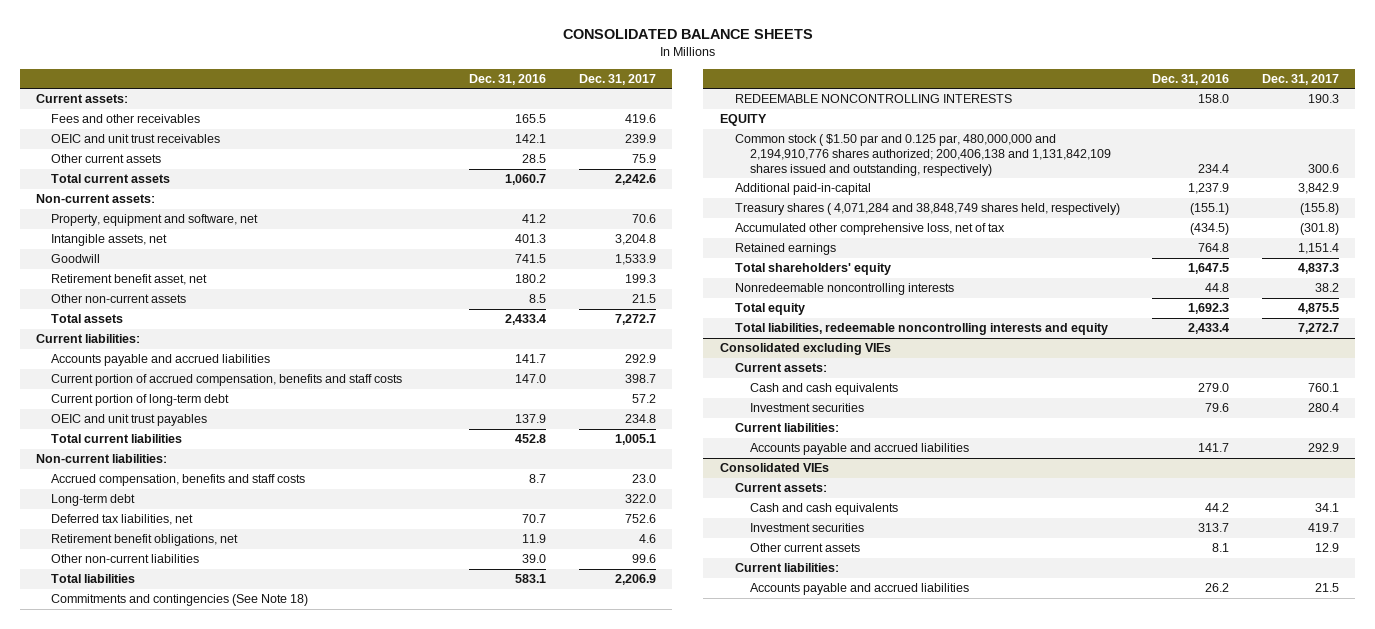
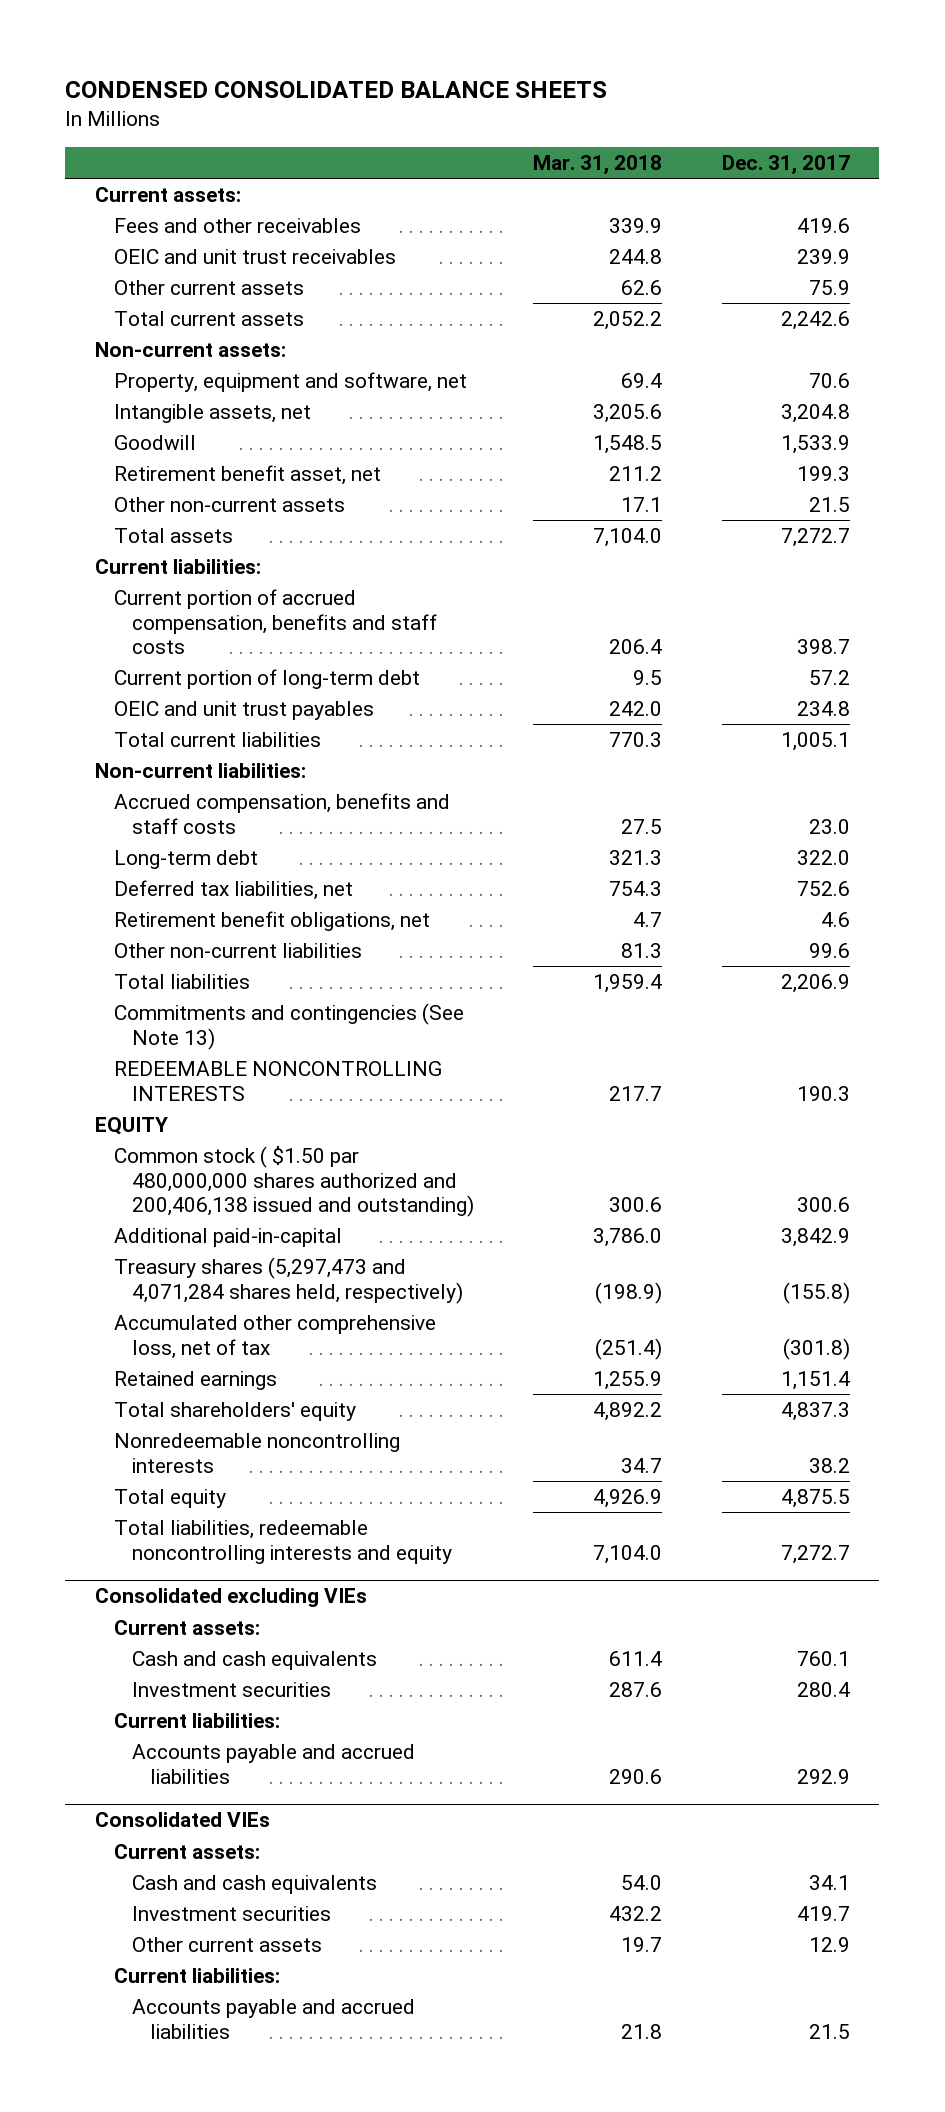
[562,29,813,40] CONSOLIDATED BALANCE SHEETS -> [65,80,608,98] CONDENSED CONSOLIDATED BALANCE SHEETS
[468,73,546,85] Dec. 31, 2016 -> none
none -> [533,154,663,175] Mar. 31, 2018
[51,354,271,367] Accounts payable and accrued liabilities -> none
[51,594,309,607] Commitments and contingencies (See Note 18) -> [113,1003,464,1050] Commitments and contingencies (See Note 13)
[734,134,1112,176] Common stock ( $1.50 par and 0.125 par, 480,000,000 and 2,194,910,776 shares authorized; 200,406,138 and 1,131,842,109 shares issued and outstanding, respectively) -> [113,1146,474,1217] Common stock ( $1.50 par 480,000,000 shares authorized and 200,406,138 issued and outstanding)
[734,203,1120,216] Treasury shares ( 4,071,284 and 38,848,749 shares held, respectively) -> [113,1257,463,1304] Treasury shares (5,297,473 and 4,071,284 shares held, respectively)

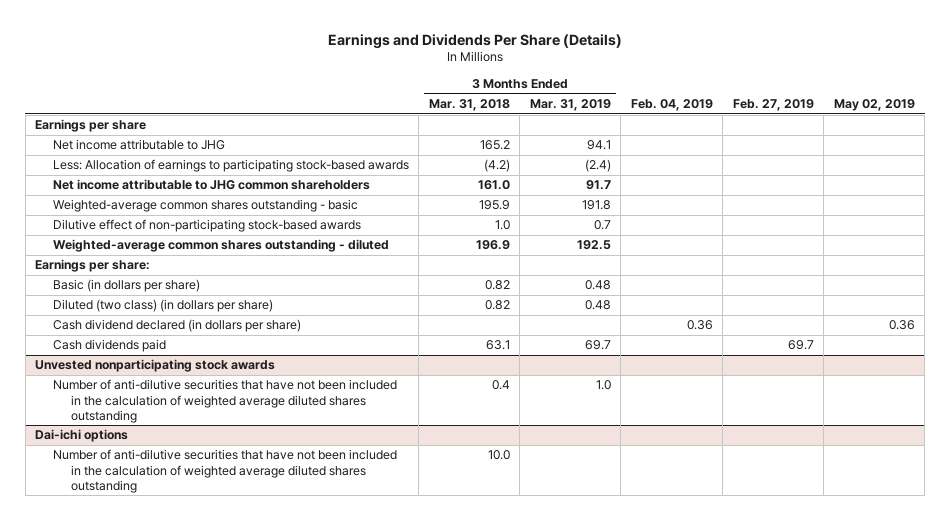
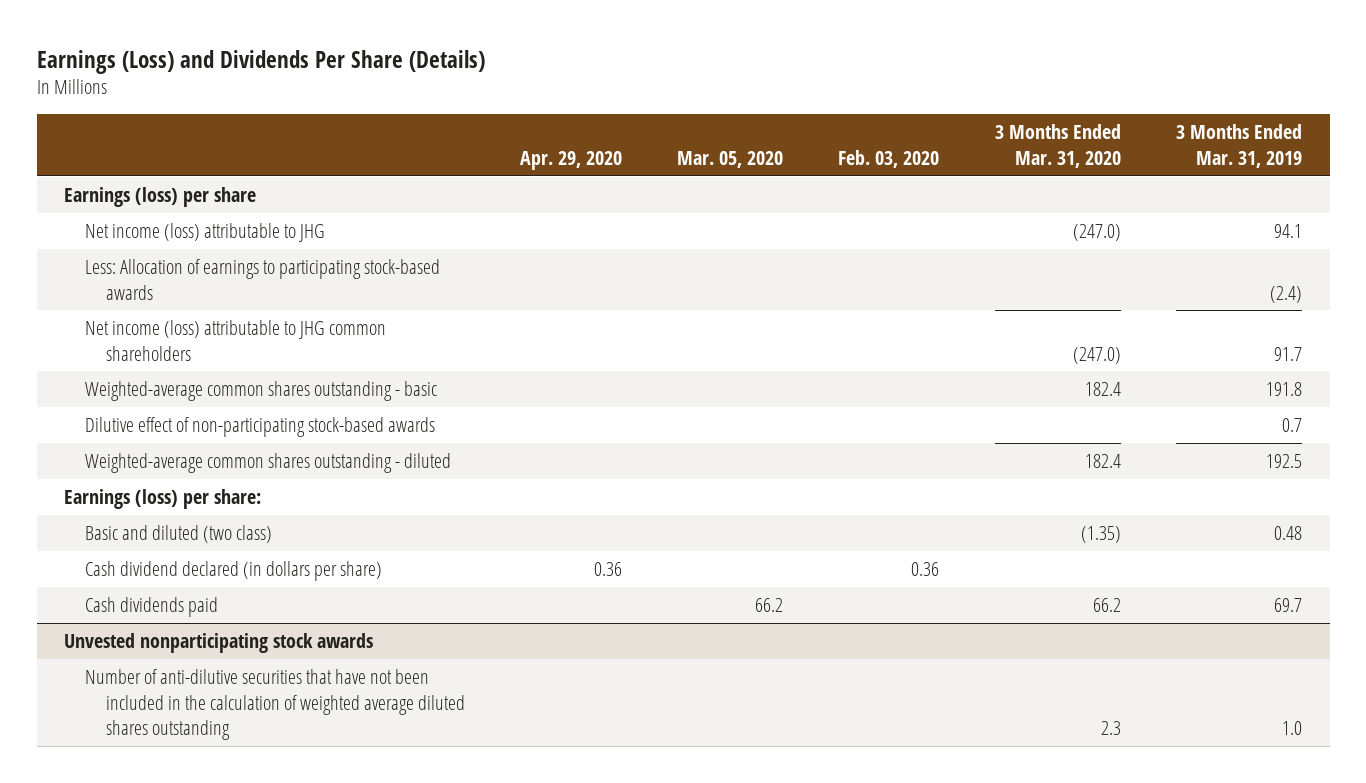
[327,33,622,49] Earnings and Dividends Per Share (Details) -> [36,49,485,74] Earnings (Loss) and Dividends Per Share (Details)
[428,99,510,112] Mar. 31, 2018 -> none
[630,99,713,112] Feb. 04, 2019 -> none
[732,99,814,112] Feb. 27, 2019 -> none
[833,99,915,112] May 02, 2019 -> none
none -> [519,150,622,170] Apr. 29, 2020
none -> [677,150,784,168] Mar. 05, 2020
none -> [838,149,940,168] Feb. 03, 2020
none -> [994,124,1121,168] 3 Months Ended Mar. 31, 2020
[35,119,147,133] Earnings per share -> [64,187,257,208] Earnings (loss) per share
[52,139,225,151] Net income attributable to JHG -> [84,223,325,243] Net income (loss) attributable to JHG
[52,179,370,191] Net income attributable to JHG common shareholders -> [84,320,386,361] Net income (loss) attributable to JHG common shareholders
[52,279,200,293] Basic (in dollars per share) -> none
[52,299,273,313] Diluted (two class) (in dollars per share) -> none
[35,259,151,273] Earnings per share: -> [64,489,262,510] Earnings (loss) per share:
none -> [84,525,272,544] Basic and diluted (two class)
[35,429,129,443] Dai-ichi options -> none
[52,449,397,493] Number of anti-dilutive securities that have not been included in the calculation of weighted average diluted shares outstanding -> none

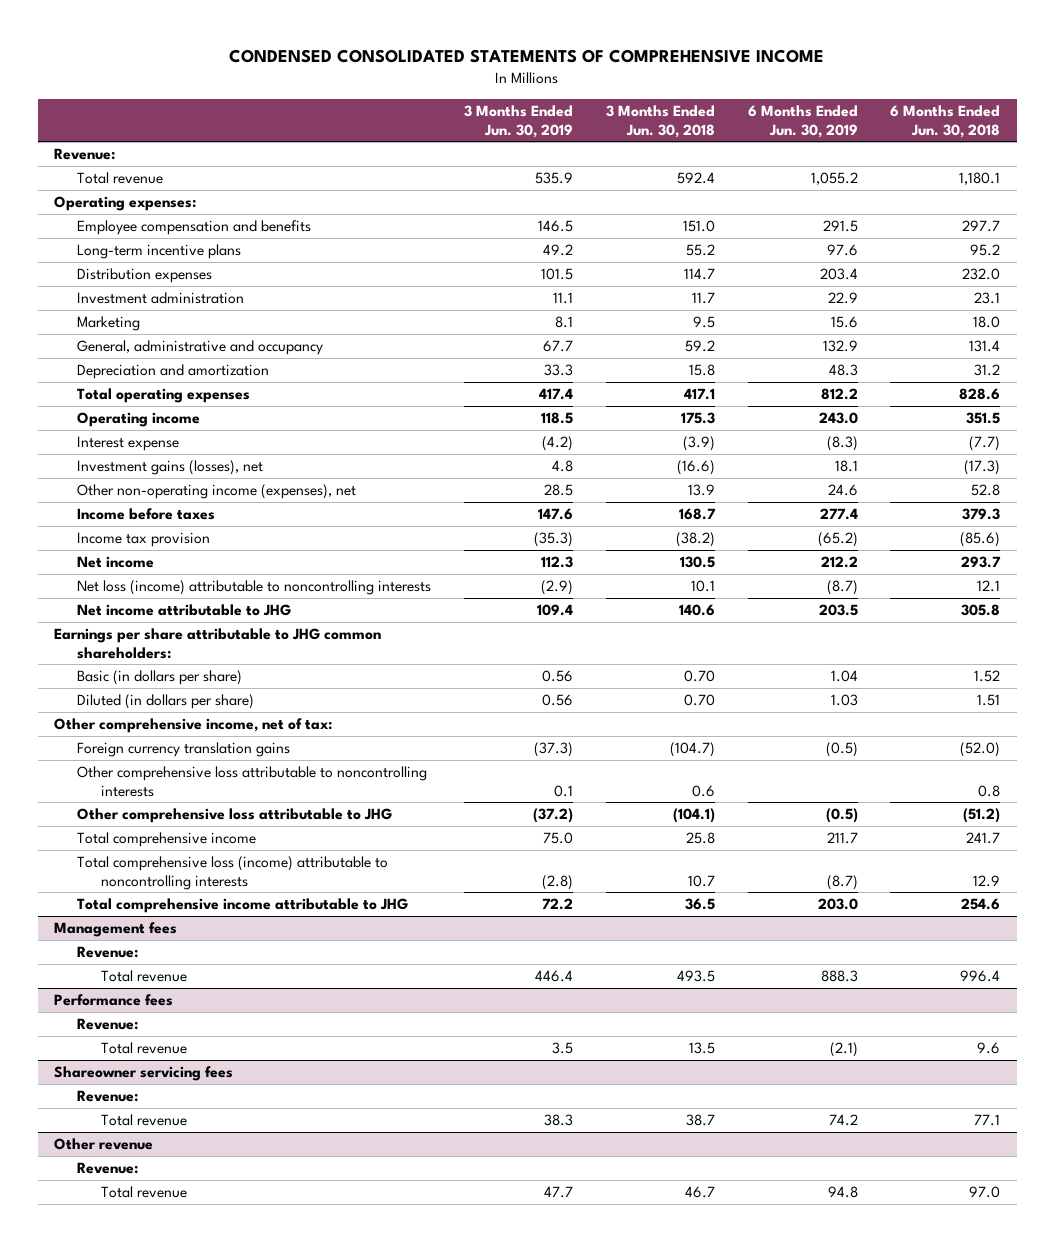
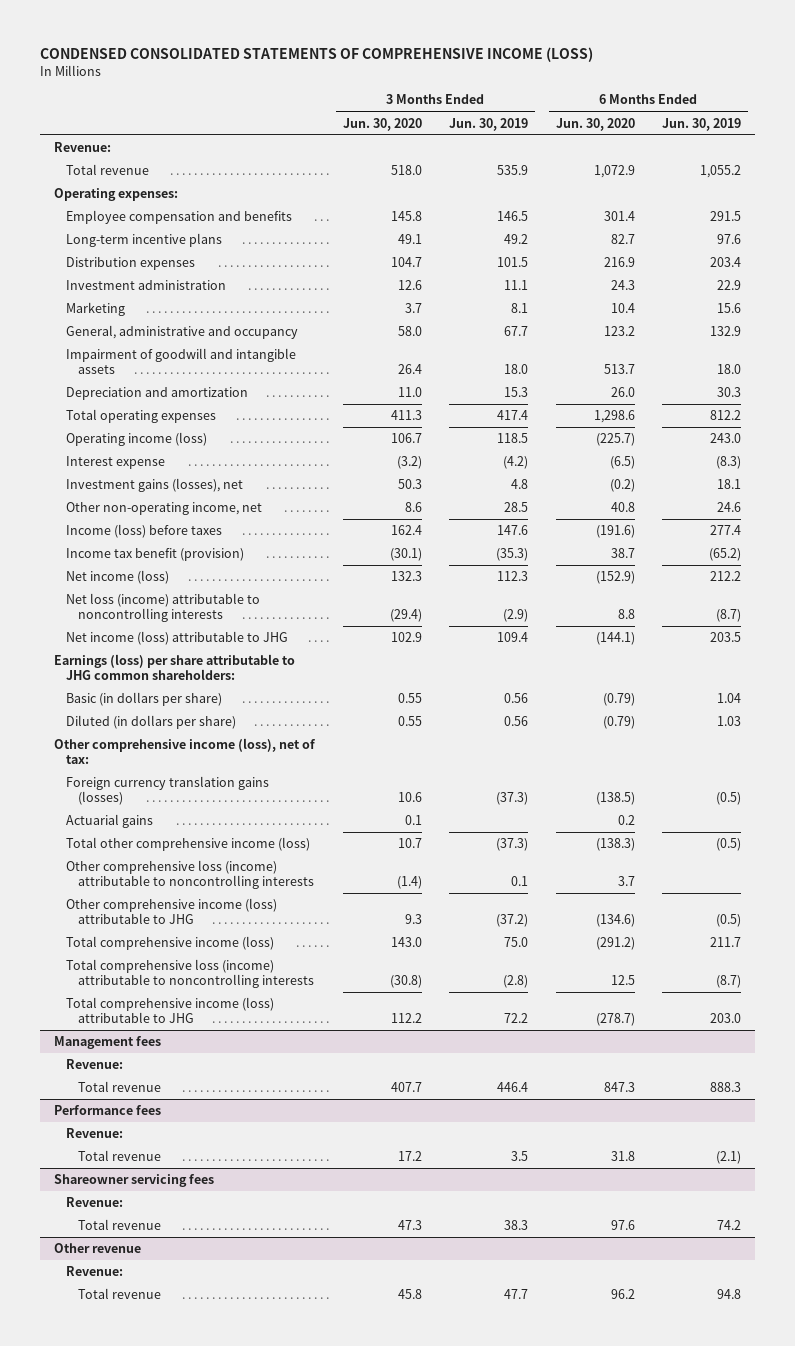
[229,49,825,64] CONDENSED CONSOLIDATED STATEMENTS OF COMPREHENSIVE INCOME -> [40,47,594,63] CONDENSED CONSOLIDATED STATEMENTS OF COMPREHENSIVE INCOME (LOSS)
[605,104,715,138] 3 Months Ended Jun. 30, 2018 -> none
[890,104,1001,138] 6 Months Ended Jun. 30, 2018 -> none
none -> [342,117,422,131] Jun. 30, 2020
none -> [555,117,635,131] Jun. 30, 2020
none -> [66,348,297,374] Impairment of goodwill and intangible assets
[544,363,574,376] 33.3 -> [504,387,529,398] 15.3
[828,363,858,376] 48.3 -> [717,387,742,398] 30.3
[77,411,201,427] Operating income -> [66,432,208,447] Operating income (loss)
[77,483,357,499] Other non-operating income (expenses), net -> [66,502,263,516] Other non-operating income, net
[77,507,216,520] Income before taxes -> [66,524,223,539] Income (loss) before taxes
[77,531,211,547] Income tax provision -> [66,548,245,562] Income tax benefit (provision)
[77,555,155,568] Net income -> [66,570,170,585] Net income (loss)
[77,603,292,616] Net income attributable to JHG -> [66,631,289,646] Net income (loss) attributable to JHG
[54,627,382,659] Earnings per share attributable to JHG common shareholders: -> [54,654,296,680] Earnings (loss) per share attributable to JHG common shareholders:
[54,717,333,733] Other comprehensive income, net of tax: -> [54,738,317,764] Other comprehensive income (loss), net of tax:
[77,741,291,757] Foreign currency translation gains -> [66,776,270,805] Foreign currency translation gains (losses)
none -> [66,814,154,829] Actuarial gains
none -> [66,837,311,852] Total other comprehensive income (loss)
[77,765,428,797] Other comprehensive loss attributable to noncontrolling interests -> [66,860,315,889] Other comprehensive loss (income) attributable to noncontrolling interests
[77,807,393,823] Other comprehensive loss attributable to JHG -> [66,898,278,924] Other comprehensive income (loss) attributable to JHG
[77,831,257,847] Total comprehensive income -> [66,936,275,951] Total comprehensive income (loss)
[77,897,409,913] Total comprehensive income attributable to JHG -> [66,997,275,1023] Total comprehensive income (loss) attributable to JHG

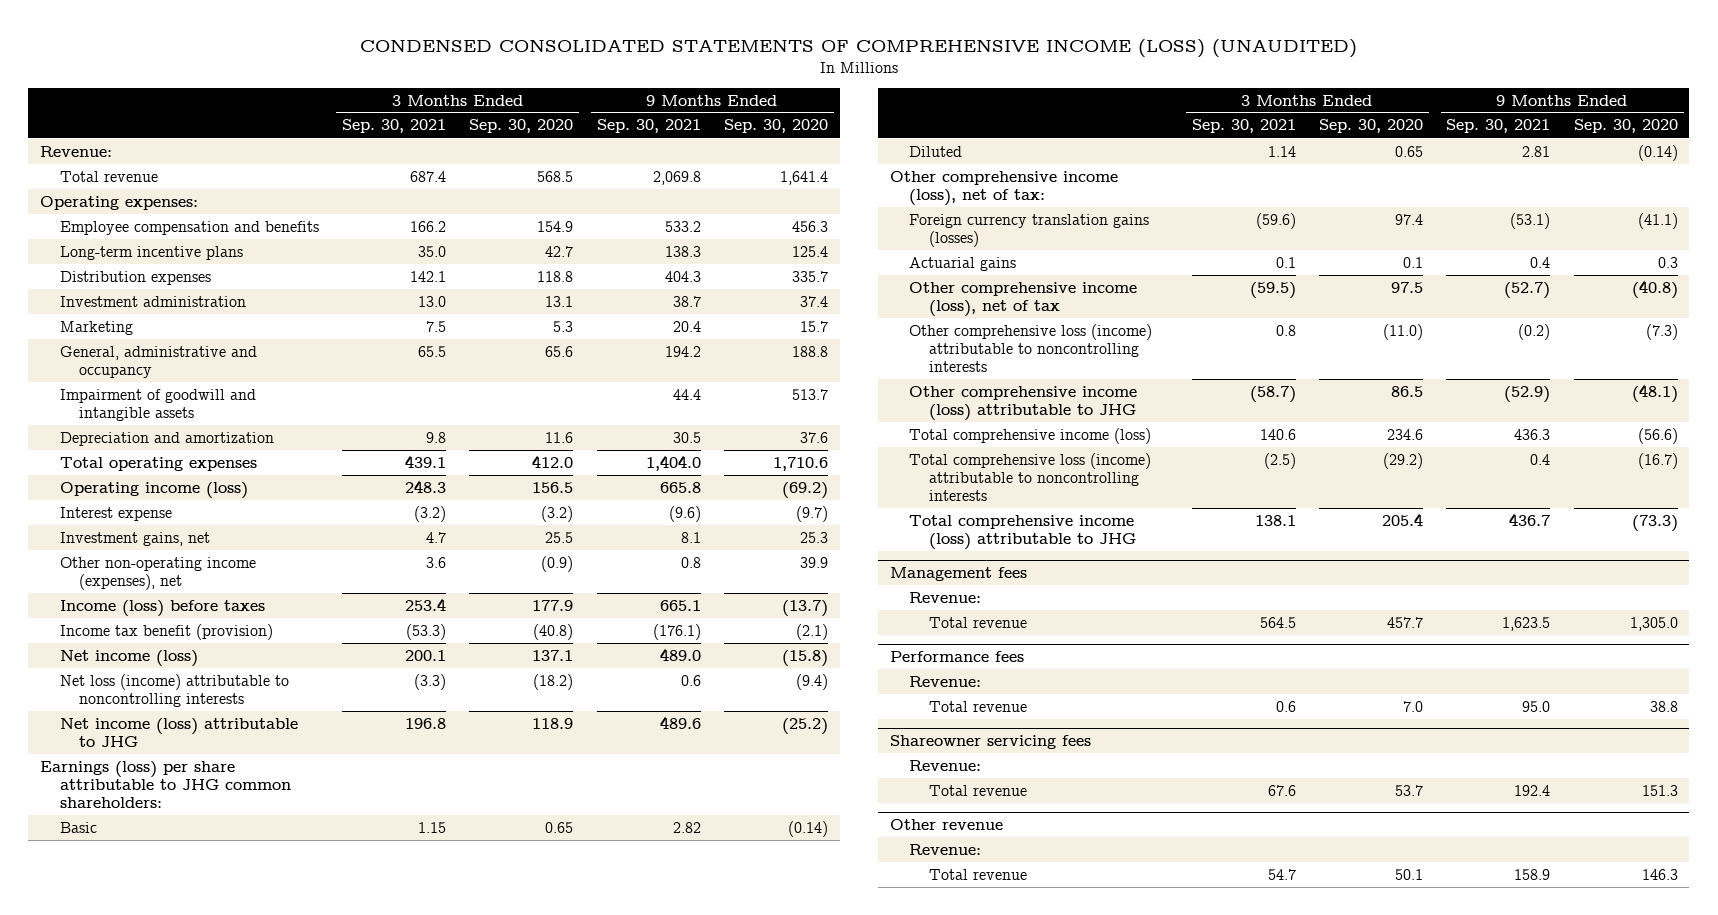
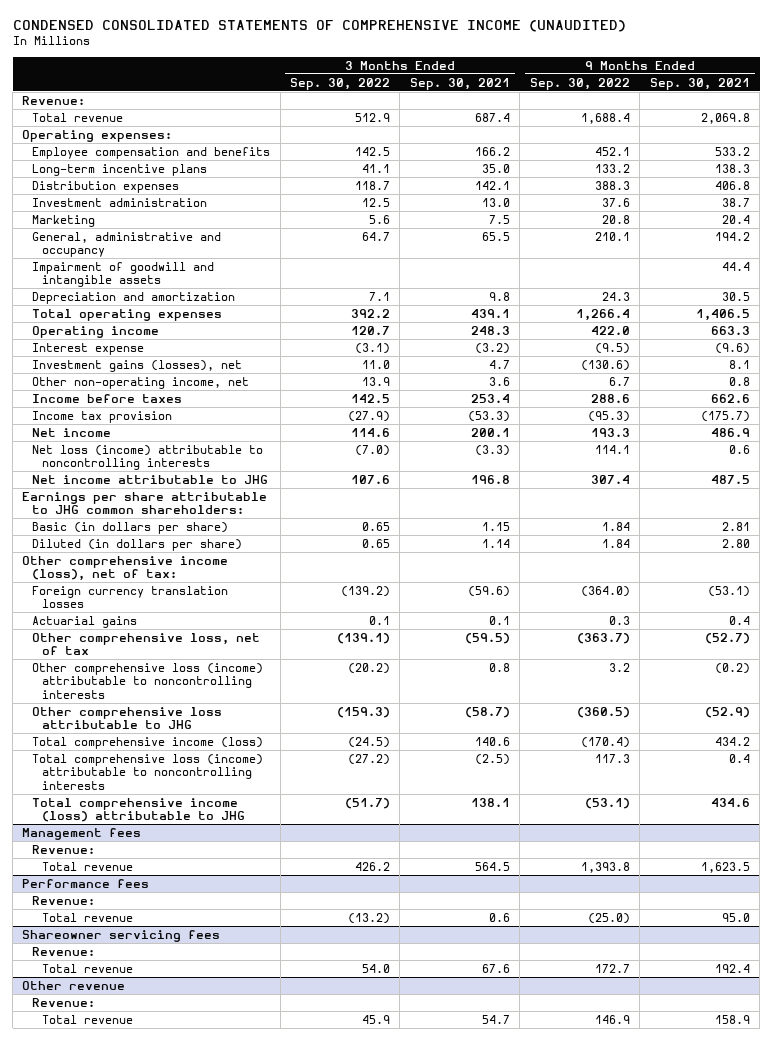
[359,38,1357,58] CONDENSED CONSOLIDATED STATEMENTS OF COMPREHENSIVE INCOME (LOSS) (UNAUDITED) -> [12,20,626,33] CONDENSED CONSOLIDATED STATEMENTS OF COMPREHENSIVE INCOME (UNAUDITED)
[469,119,574,134] Sep. 30, 2020 -> none
[724,119,829,134] Sep. 30, 2020 -> none
none -> [290,77,391,90] Sep. 30, 2022
none -> [529,77,630,90] Sep. 30, 2022
[664,270,701,282] 404.3 -> [714,180,750,190] 406.8
[645,454,701,471] 1,404.0 -> [695,308,750,321] 1,406.5
[59,481,248,499] Operating income (loss) -> [32,325,160,338] Operating income
[659,481,701,493] 665.8 -> [710,325,750,335] 663.3
[59,531,210,546] Investment gains, net -> [32,359,243,372] Investment gains (losses), net
[59,556,256,590] Other non-operating income (expenses), net -> [32,376,250,389] Other non-operating income, net
[59,599,265,617] Income (loss) before taxes -> [32,393,183,403] Income before taxes
[659,599,701,611] 665.1 -> [710,393,750,403] 662.6
[59,623,273,640] Income tax benefit (provision) -> [32,410,173,423] Income tax provision
[652,623,701,640] (176.1) -> [700,410,750,422] (175.7)
[59,649,198,667] Net income (loss) -> [32,427,112,437] Net income
[659,647,701,661] 489.0 -> [710,427,750,437] 486.9
[59,717,298,747] Net income (loss) attributable to JHG -> [32,474,269,484] Net income attributable to JHG
[659,715,701,729] 489.6 -> [710,474,750,484] 487.5
[39,760,291,808] Earnings (loss) per share attributable to JHG common shareholders: -> [22,491,268,515] Earnings per share attributable to JHG common shareholders:
[59,821,97,833] Basic -> [32,521,229,534] Basic (in dollars per share)
[672,821,701,833] 2.82 -> [721,521,750,531] 2.81
[909,145,963,157] Diluted -> [32,538,243,551] Diluted (in dollars per share)
[1522,145,1551,157] 2.81 -> [721,538,750,548] 2.80
[909,213,1150,247] Foreign currency translation gains (losses) -> [32,585,229,609] Foreign currency translation losses
[909,281,1138,317] Other comprehensive income (loss), net of tax -> [32,632,261,656] Other comprehensive loss, net of tax
[909,385,1138,421] Other comprehensive income (loss) attributable to JHG -> [32,706,223,730] Other comprehensive loss attributable to JHG
[1514,428,1551,440] 436.3 -> [714,736,750,746] 434.2
[1509,512,1551,526] 436.7 -> [710,797,750,807] 434.6

